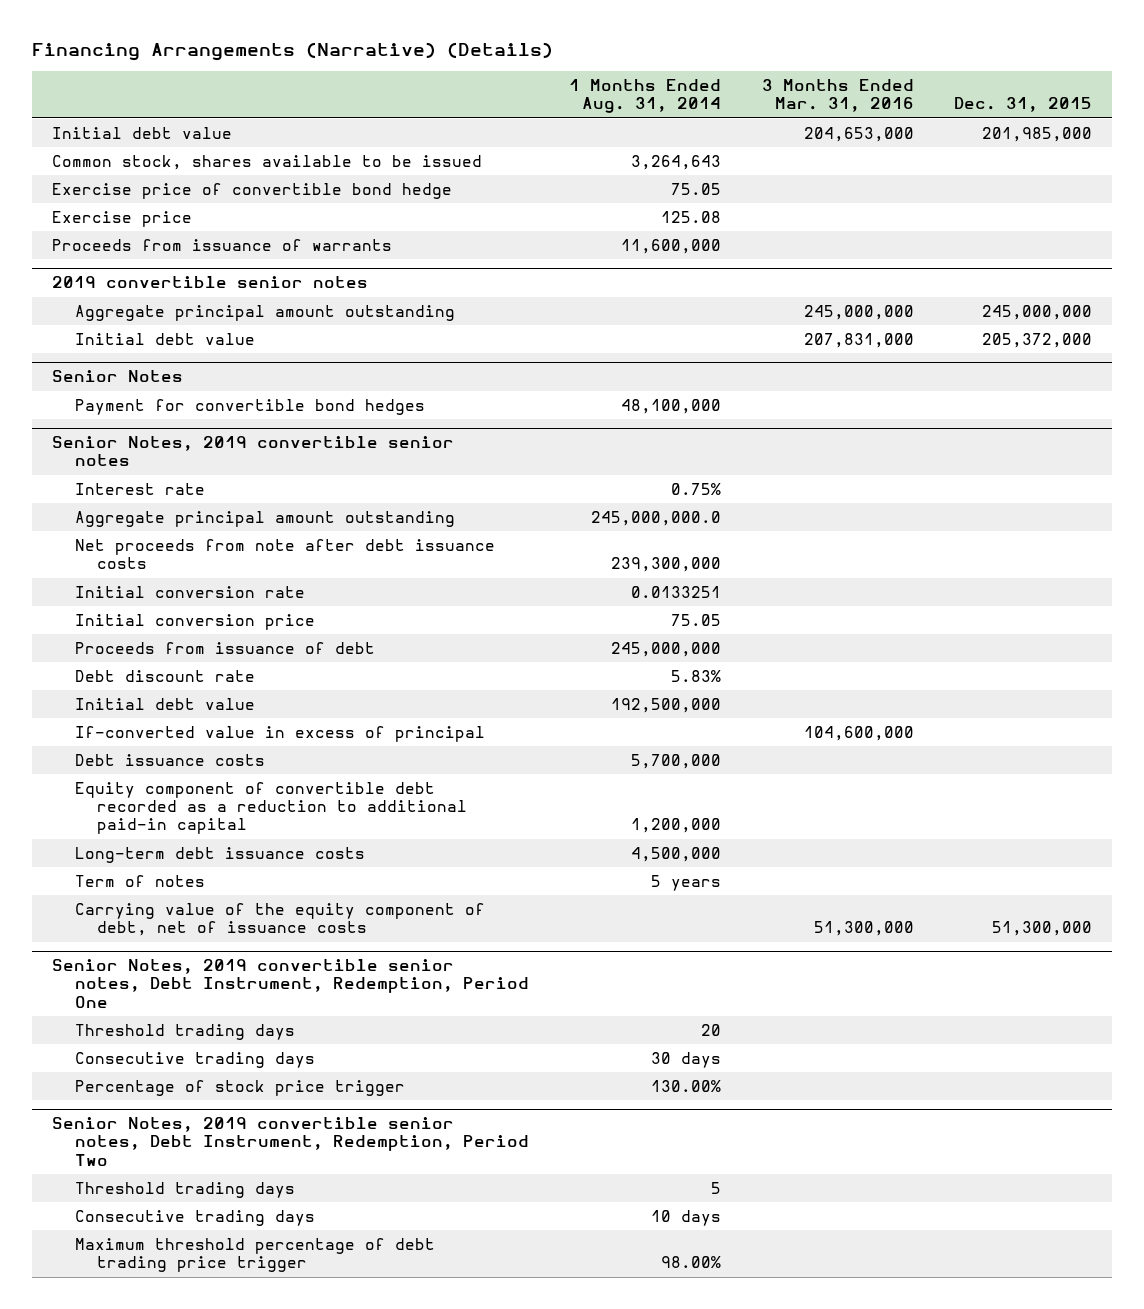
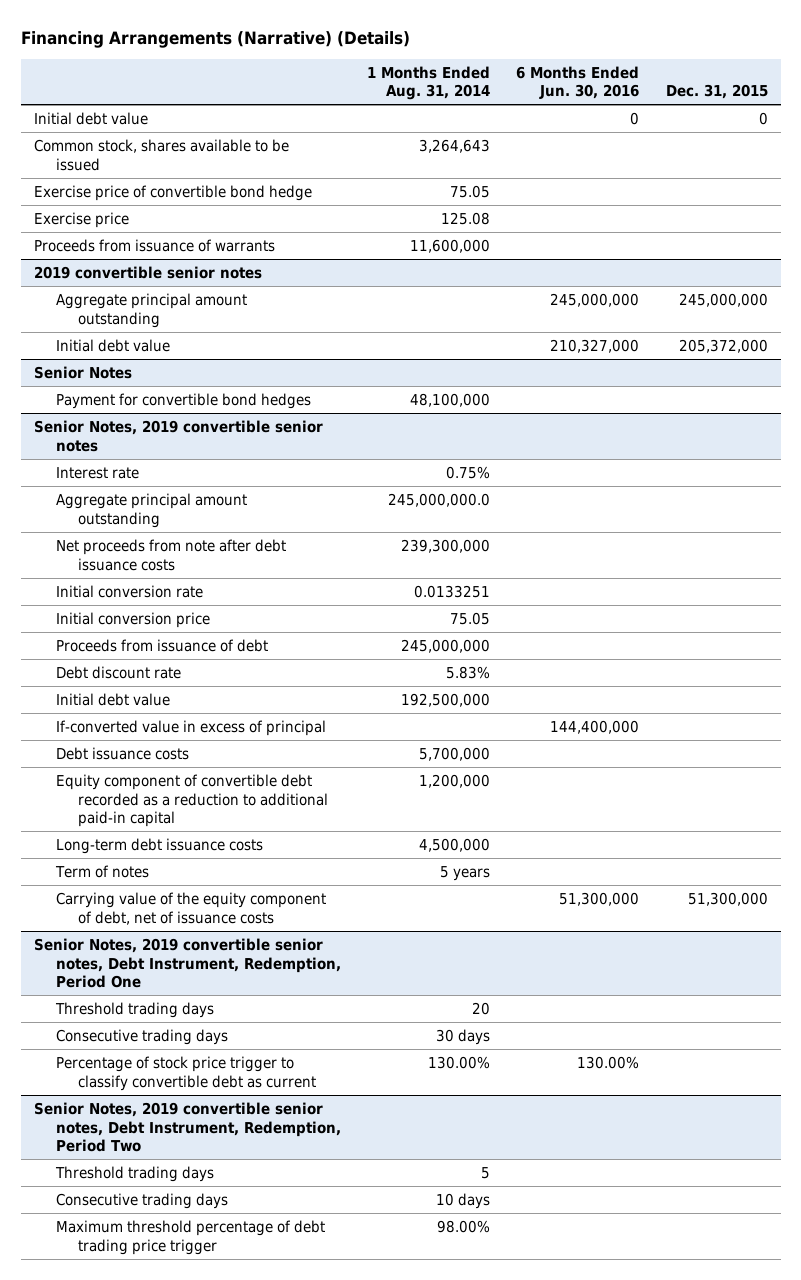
[761,79,914,113] 3 Months Ended Mar. 31, 2016 -> none
none -> [516,65,640,100] 6 Months Ended Jun. 30, 2016
[982,127,1093,143] 201,985,000 -> [758,111,768,125] 0
[74,1080,405,1097] Percentage of stock price trigger -> [55,1055,317,1091] Percentage of stock price trigger to classify convertible debt as current

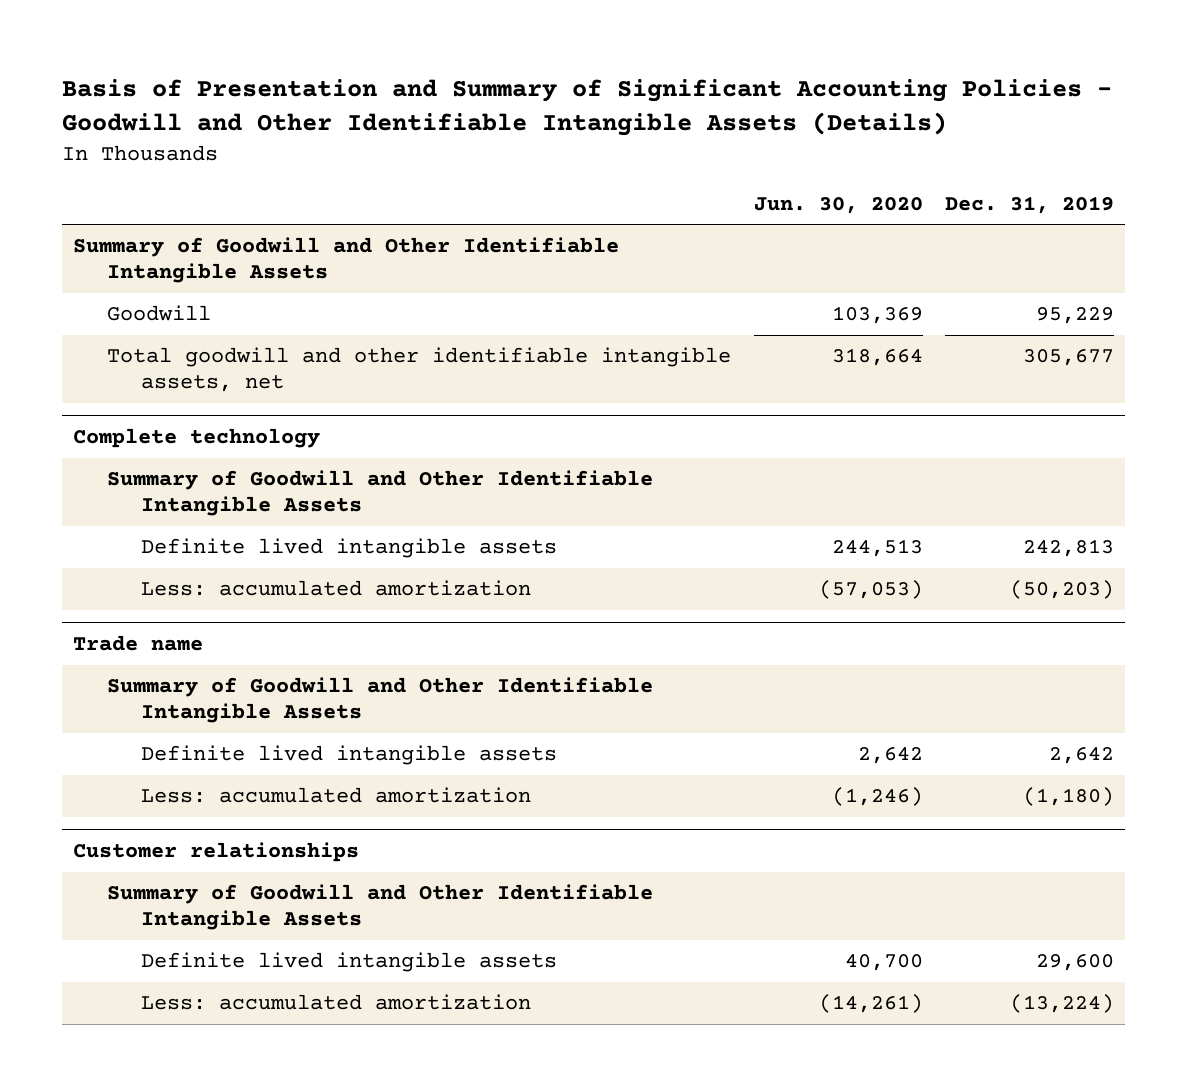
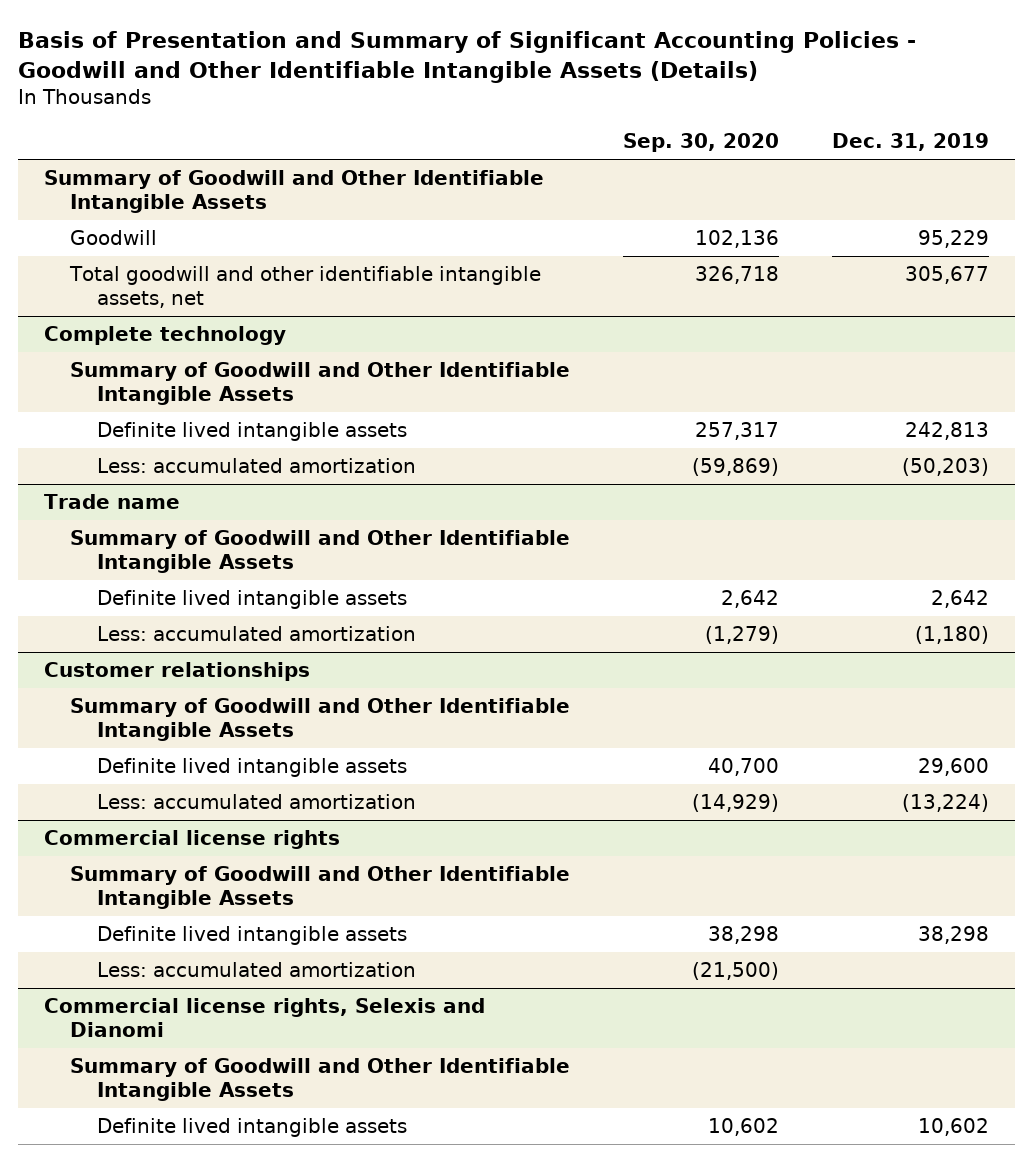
[753,196,923,214] Jun. 30, 2020 -> none
none -> [623,133,780,153] Sep. 30, 2020
none -> [44,830,341,850] Commercial license rights
none -> [70,866,571,909] Summary of Goodwill and Other Identifiable Intangible Assets
none -> [96,926,407,946] Definite lived intangible assets
none -> [96,962,416,978] Less: accumulated amortization
none -> [44,998,486,1037] Commercial license rights, Selexis and Dianomi
none -> [70,1058,571,1101] Summary of Goodwill and Other Identifiable Intangible Assets
none -> [96,1118,407,1138] Definite lived intangible assets

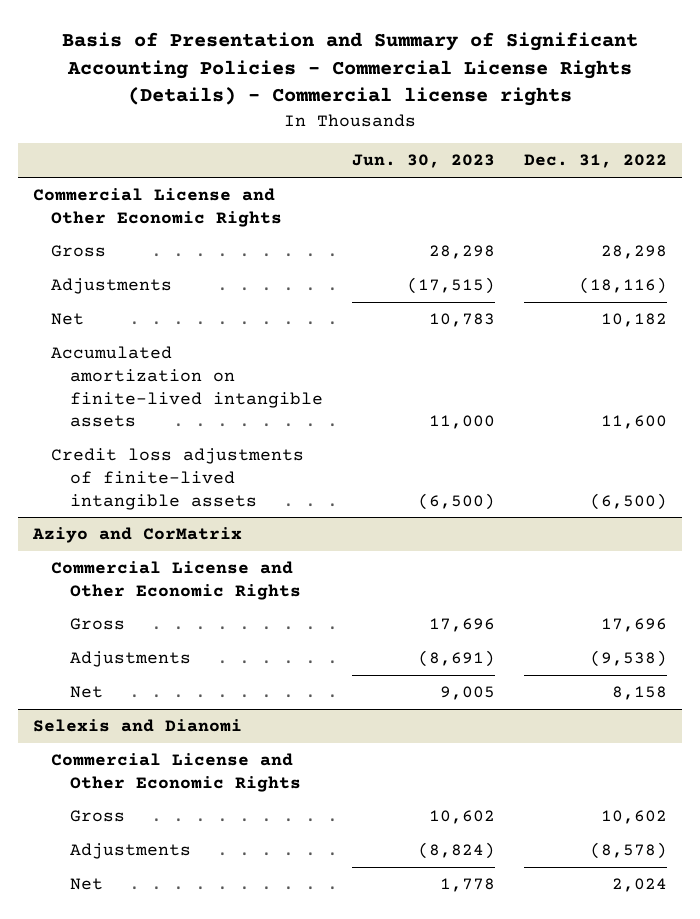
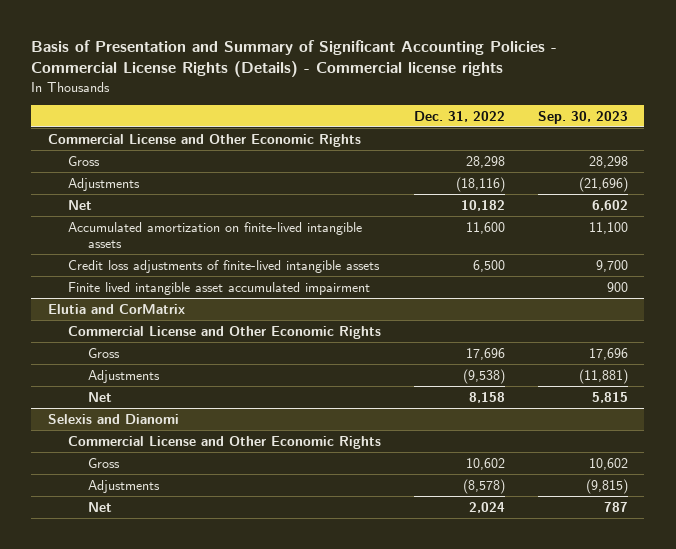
[352,154,496,169] Jun. 30, 2023 -> none
none -> [537,110,628,124] Sep. 30, 2023
[590,492,668,510] (6,500) -> [472,259,505,272] 6,500
none -> [68,281,371,295] Finite lived intangible asset accumulated impairment
[31,527,242,544] Aziyo and CorMatrix -> [47,303,185,314] Elutia and CorMatrix

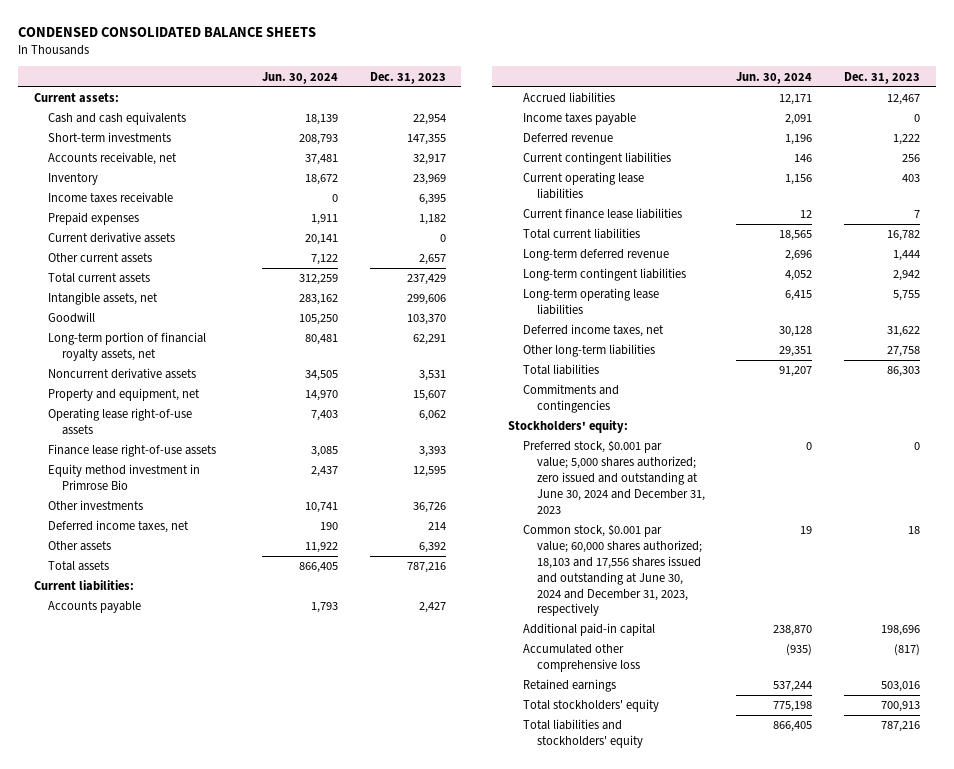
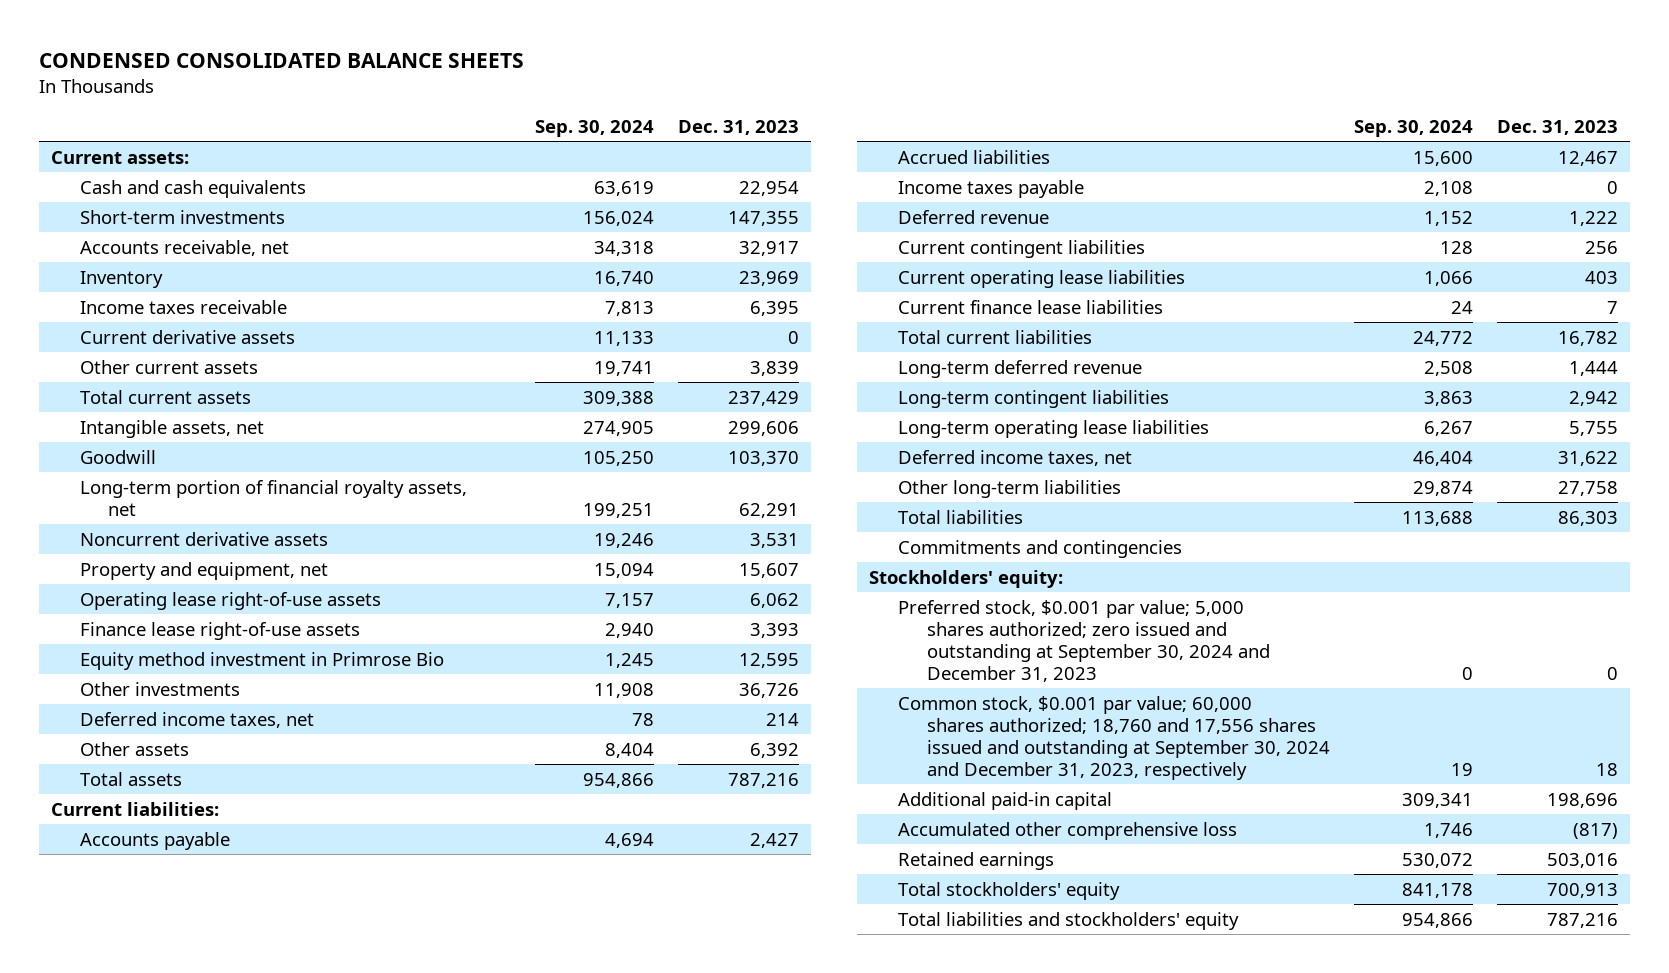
[261,71,338,84] Jun. 30, 2024 -> none
none -> [535,119,655,137] Sep. 30, 2024
[48,212,140,226] Prepaid expenses -> none
[418,254,446,266] 2,657 -> [750,360,800,376] 3,839
[522,440,705,514] Preferred stock, $0.001 par value; 5,000 shares authorized; zero issued and outstanding at June 30, 2024 and December 31, 2023 -> [897,599,1270,682] Preferred stock, $0.001 par value; 5,000 shares authorized; zero issued and outstanding at September 30, 2024 and December 31, 2023
[522,524,702,617] Common stock, $0.001 par value; 60,000 shares authorized; 18,103 and 17,556 shares issued and outstanding at June 30, 2024 and December 31, 2023, respectively -> [897,695,1330,780] Common stock, $0.001 par value; 60,000 shares authorized; 18,760 and 17,556 shares issued and outstanding at September 30, 2024 and December 31, 2023, respectively

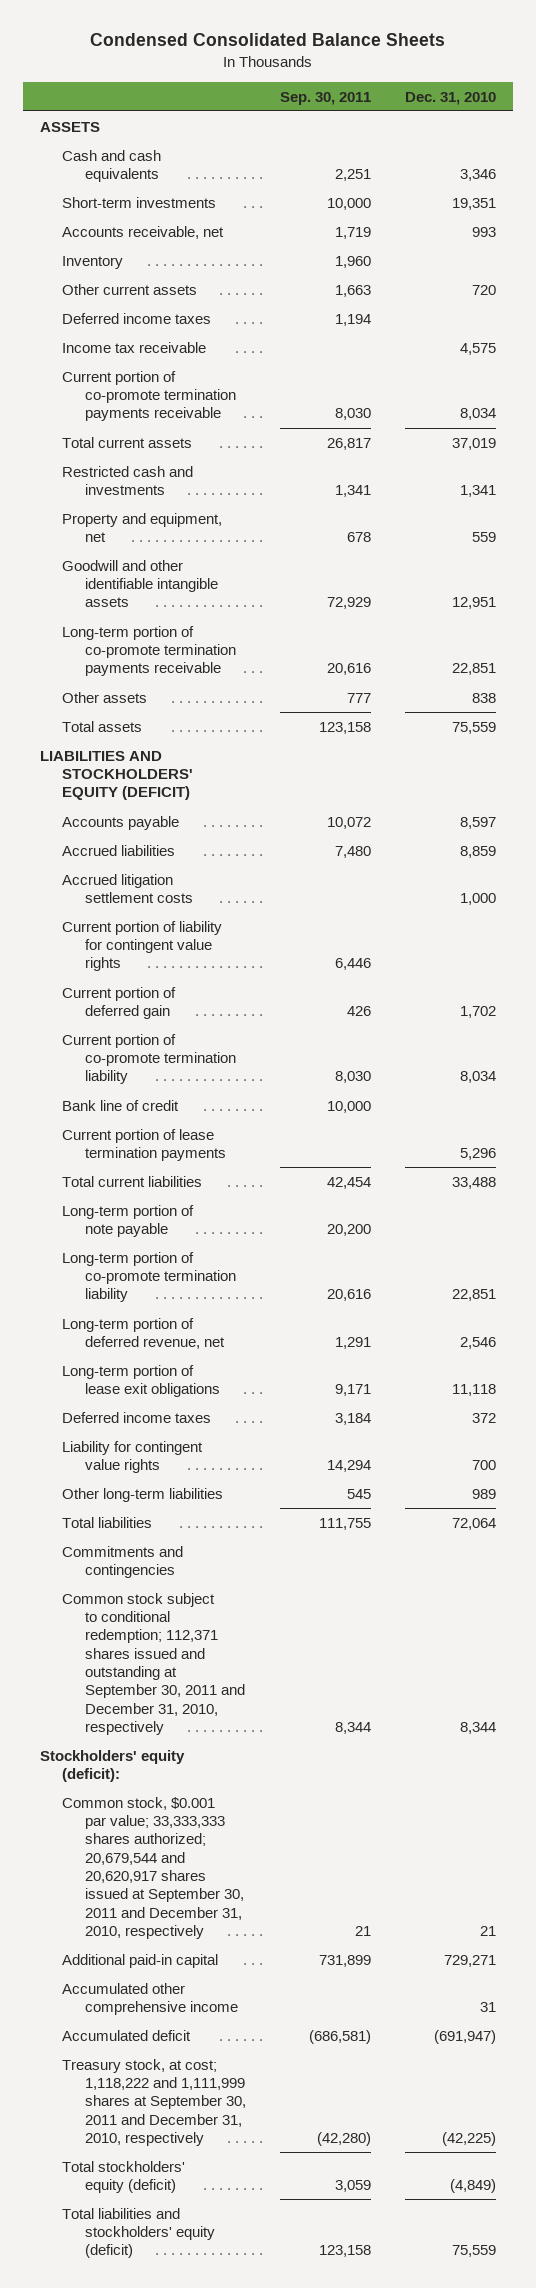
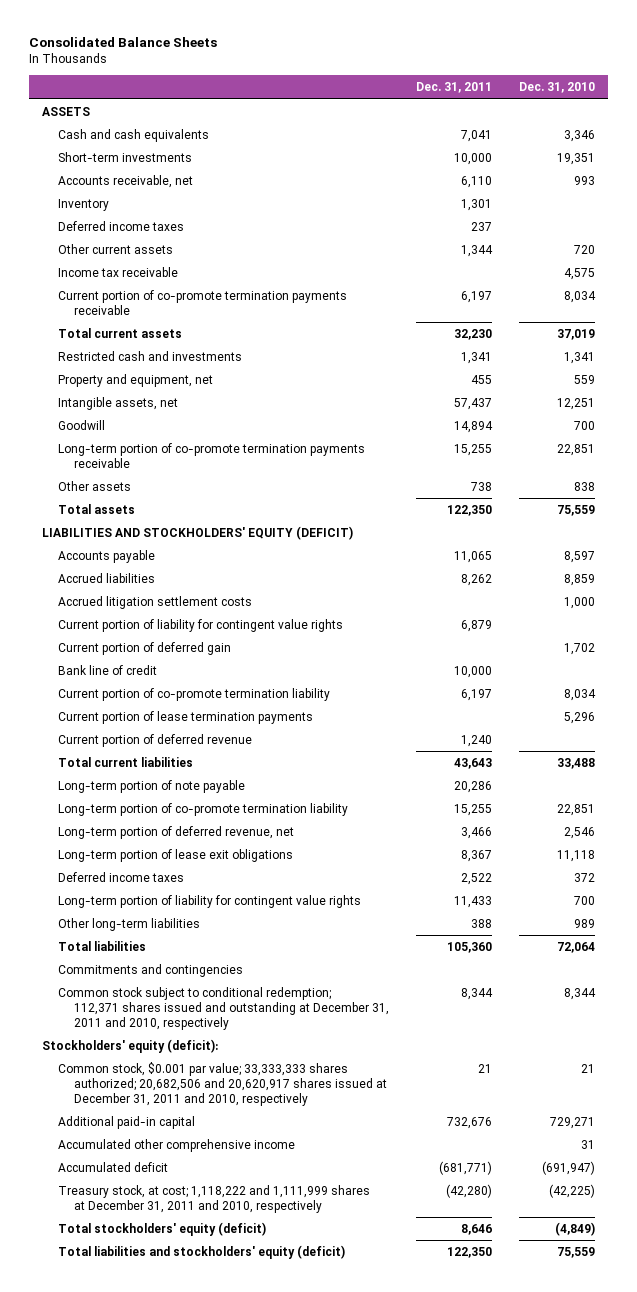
[89,33,445,47] Condensed Consolidated Balance Sheets -> [28,37,217,48] Consolidated Balance Sheets
[280,91,372,105] Sep. 30, 2011 -> none
none -> [415,82,492,94] Dec. 31, 2011
[62,283,198,295] Other current assets -> [58,243,174,254] Other current assets
[62,559,219,608] Goodwill and other identifiable intangible assets -> none
none -> [58,396,179,410] Intangible assets, net
none -> [58,419,106,430] Goodwill
[62,1033,237,1085] Current portion of co-promote termination liability -> [58,687,331,701] Current portion of co-promote termination liability
none -> [58,733,253,747] Current portion of deferred revenue
[62,1440,204,1474] Liability for contingent value rights -> [58,894,362,908] Long-term portion of liability for contingent value rights
[62,1592,246,1736] Common stock subject to conditional redemption; 112,371 shares issued and outstanding at September 30, 2011 and December 31, 2010, respectively -> [58,986,390,1030] Common stock subject to conditional redemption; 112,371 shares issued and outstanding at December 31, 2011 and 2010, respectively
[62,1796,245,1940] Common stock, $0.001 par value; 33,333,333 shares authorized; 20,679,544 and 20,620,917 shares issued at September 30, 2011 and December 31, 2010, respectively -> [58,1061,388,1106] Common stock, $0.001 par value; 33,333,333 shares authorized; 20,682,506 and 20,620,917 shares issued at December 31, 2011 and 2010, respectively
[62,2058,247,2147] Treasury stock, at cost; 1,118,222 and 1,111,999 shares at September 30, 2011 and December 31, 2010, respectively -> [58,1184,371,1213] Treasury stock, at cost; 1,118,222 and 1,111,999 shares at December 31, 2011 and 2010, respectively

